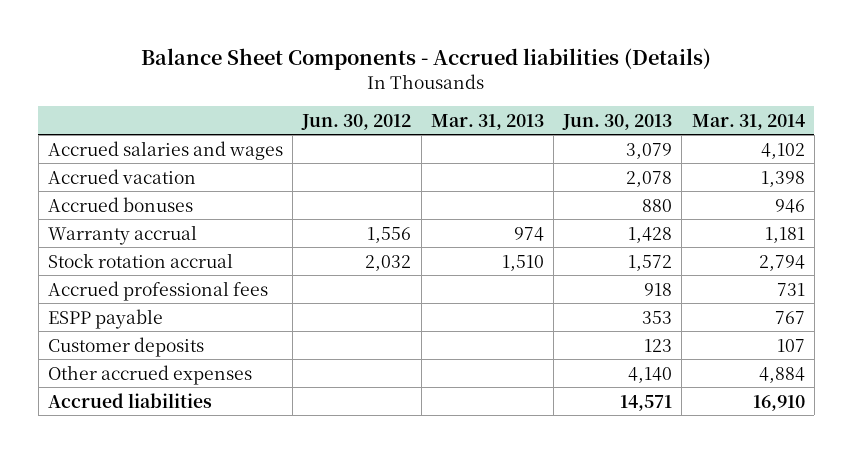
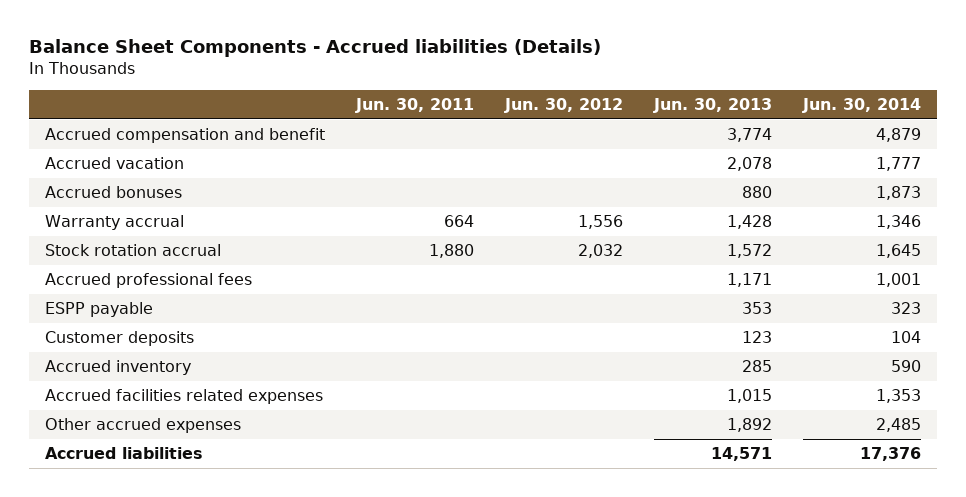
[430,113,544,130] Mar. 31, 2013 -> none
[691,113,805,130] Mar. 31, 2014 -> none
none -> [355,97,475,113] Jun. 30, 2011
none -> [802,97,922,113] Jun. 30, 2014
[47,140,283,160] Accrued salaries and wages -> [44,128,325,144] Accrued compensation and benefit
[626,142,673,159] 3,079 -> [727,128,773,143] 3,774
[644,282,673,296] 918 -> [727,273,773,288] 1,171
none -> [44,360,191,376] Accrued inventory
none -> [44,389,323,405] Accrued facilities related expenses
[628,366,673,383] 4,140 -> [727,418,773,433] 1,892

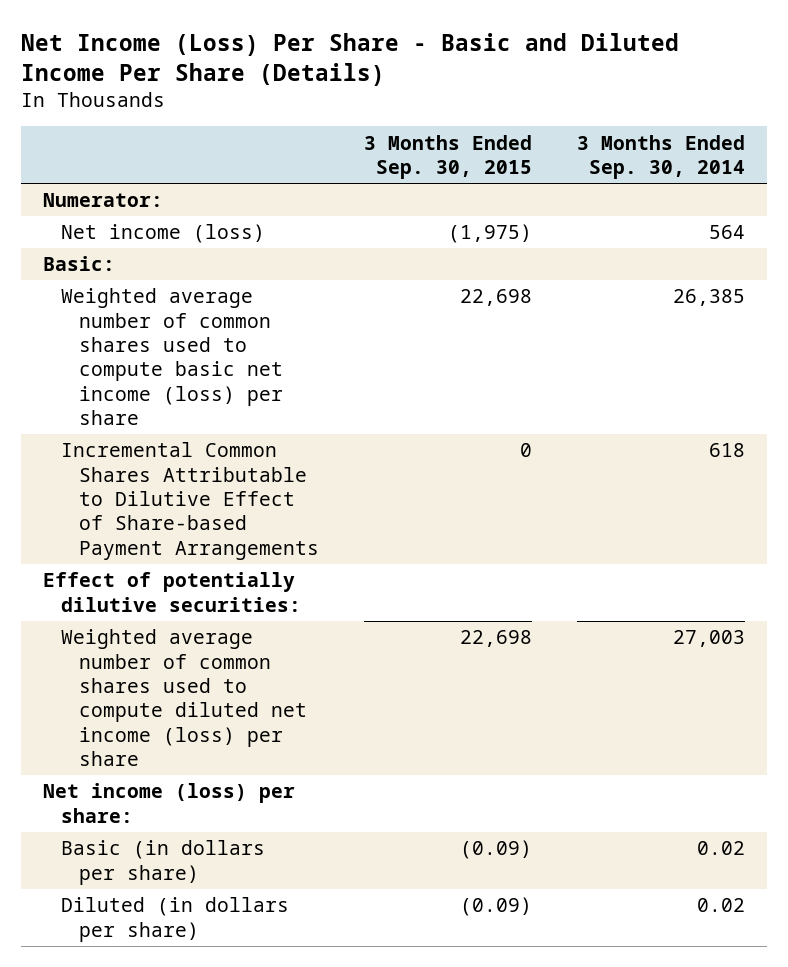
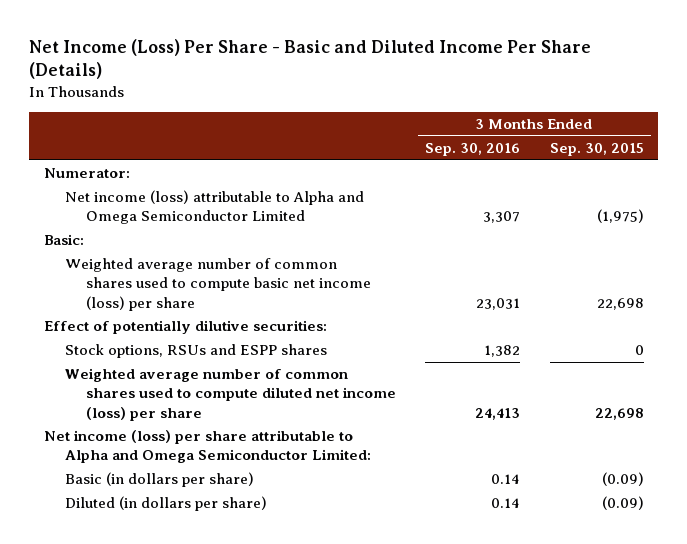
[576,134,745,179] 3 Months Ended Sep. 30, 2014 -> none
none -> [425,143,521,157] Sep. 30, 2016
[60,224,265,244] Net income (loss) -> [64,190,364,225] Net income (loss) attributable to Alpha and Omega Semiconductor Limited
[60,442,319,560] Incremental Common Shares Attributable to Dilutive Effect of Share-based Payment Arrangements -> none
none -> [64,344,327,359] Stock options, RSUs and ESPP shares
[43,783,296,823] Net income (loss) per share: -> [43,430,371,464] Net income (loss) per share attributable to Alpha and Omega Semiconductor Limited:

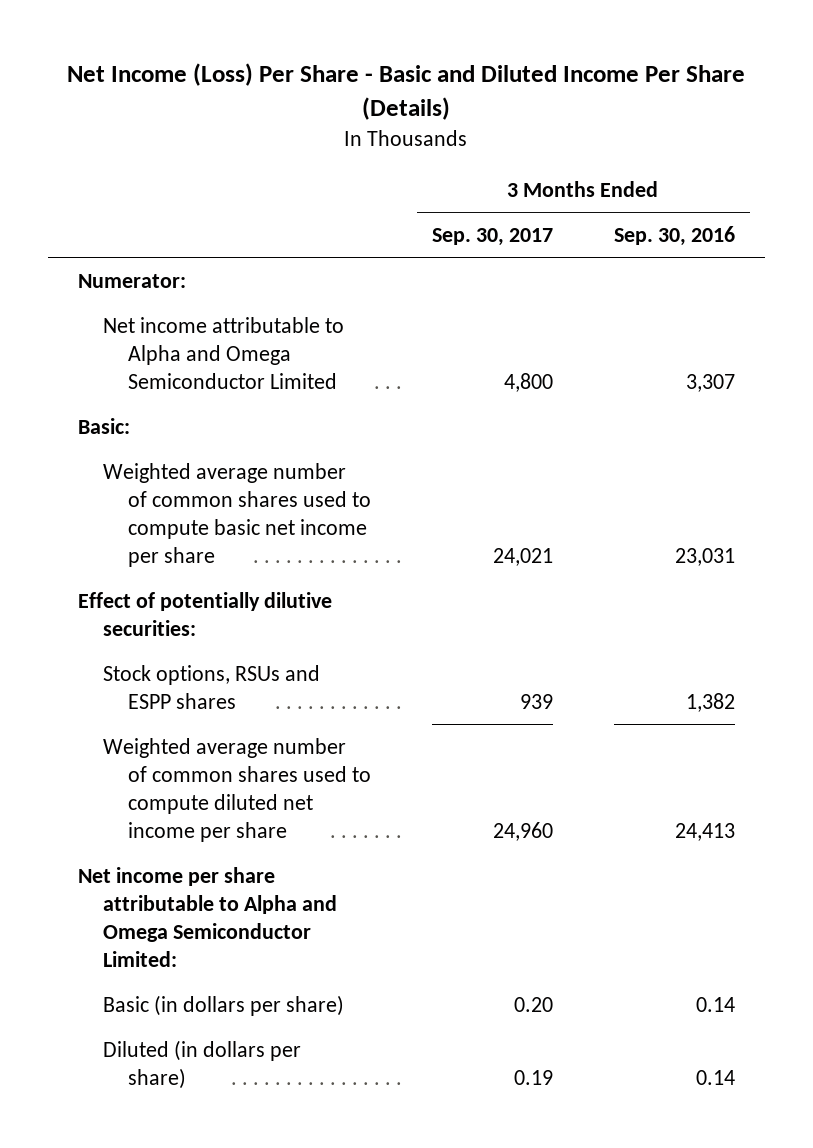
[549,143,644,157] Sep. 30, 2015 -> none
none -> [431,227,553,246] Sep. 30, 2017
[64,190,364,225] Net income (loss) attributable to Alpha and Omega Semiconductor Limited -> [103,316,345,389] Net income attributable to Alpha and Omega Semiconductor Limited
[64,258,371,311] Weighted average number of common shares used to compute basic net income (loss) per share -> [103,462,372,567] Weighted average number of common shares used to compute basic net income per share
[64,368,396,421] Weighted average number of common shares used to compute diluted net income (loss) per share -> [103,737,372,842] Weighted average number of common shares used to compute diluted net income per share
[43,430,371,464] Net income (loss) per share attributable to Alpha and Omega Semiconductor Limited: -> [78,866,338,967] Net income per share attributable to Alpha and Omega Semiconductor Limited:

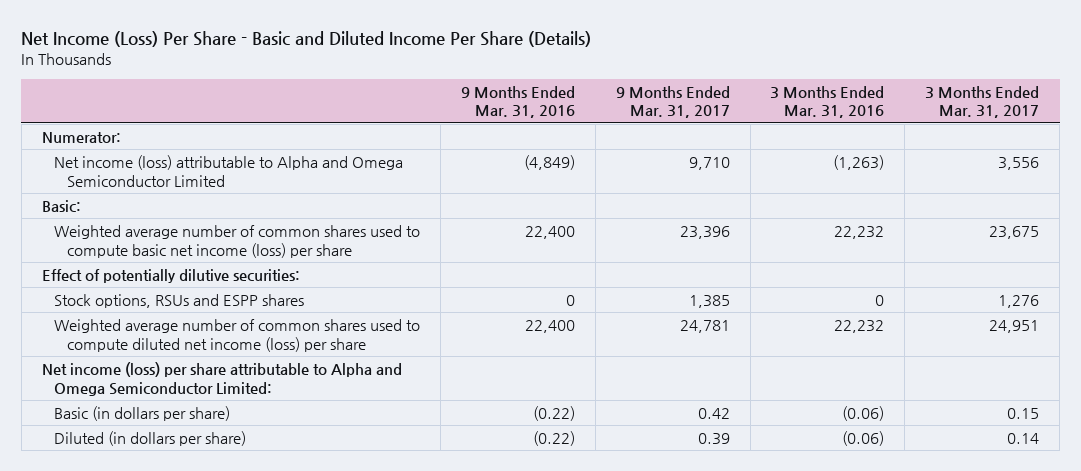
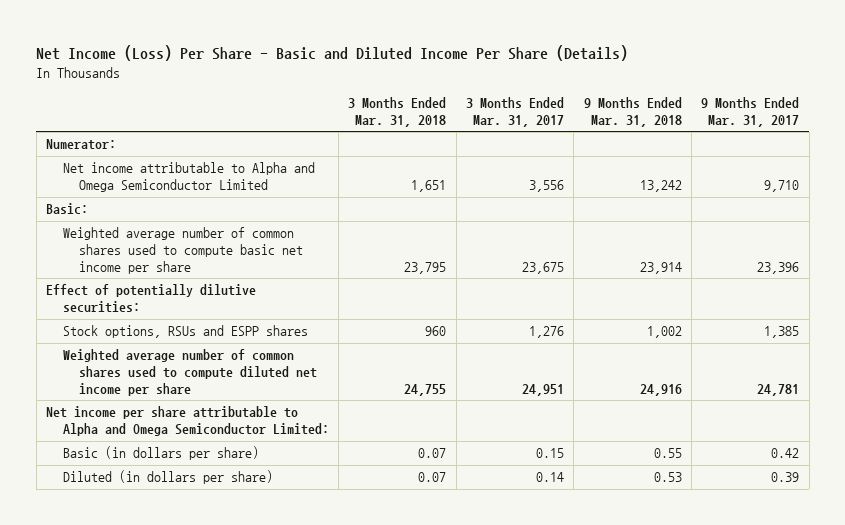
[460,85,575,119] 9 Months Ended Mar. 31, 2016 -> none
[770,85,885,119] 3 Months Ended Mar. 31, 2016 -> none
none -> [348,96,447,127] 3 Months Ended Mar. 31, 2018
none -> [583,96,682,127] 9 Months Ended Mar. 31, 2018
[54,154,404,187] Net income (loss) attributable to Alpha and Omega Semiconductor Limited -> [62,162,315,193] Net income attributable to Alpha and Omega Semiconductor Limited
[54,224,421,258] Weighted average number of common shares used to compute basic net income (loss) per share -> [62,227,304,274] Weighted average number of common shares used to compute basic net income per share
[54,318,421,352] Weighted average number of common shares used to compute diluted net income (loss) per share -> [62,349,318,396] Weighted average number of common shares used to compute diluted net income per share
[41,361,402,396] Net income (loss) per share attributable to Alpha and Omega Semiconductor Limited: -> [46,406,329,437] Net income per share attributable to Alpha and Omega Semiconductor Limited:

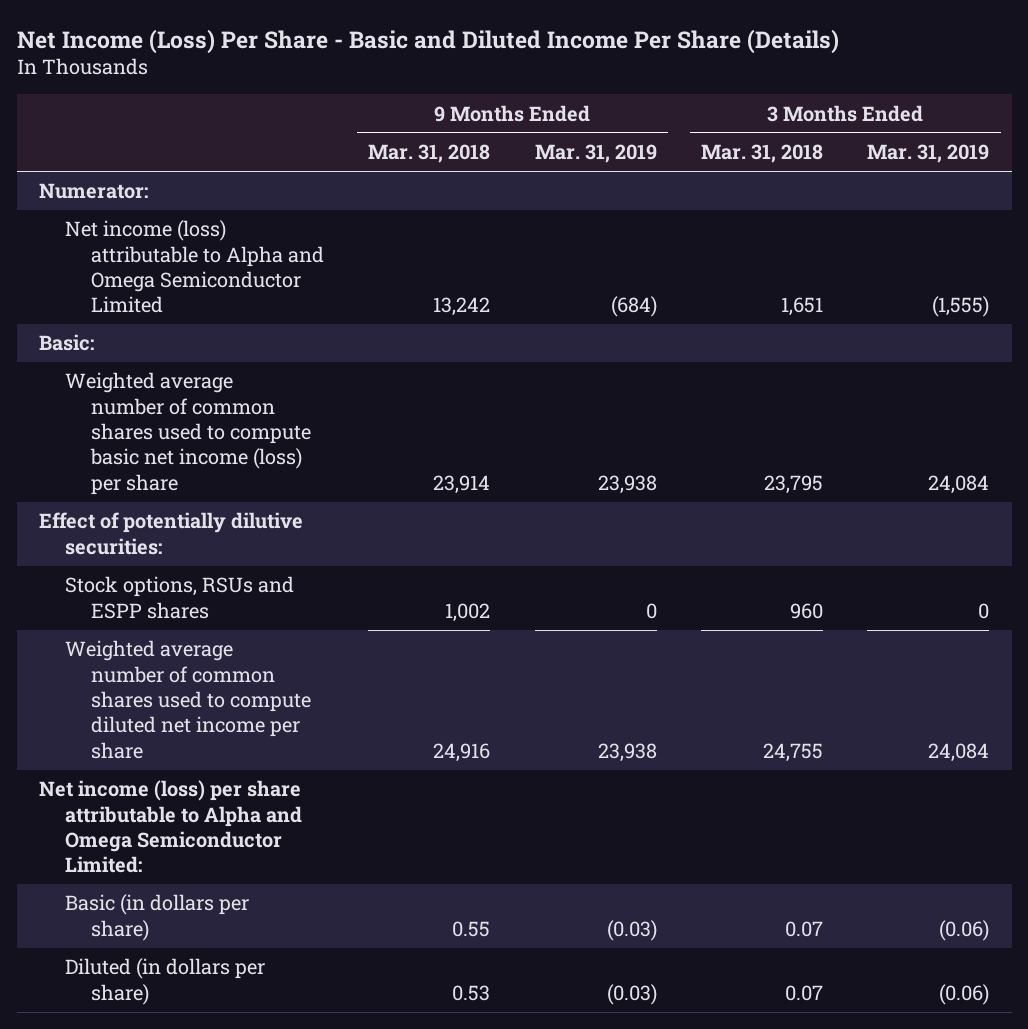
[465,96,564,127] 3 Months Ended Mar. 31, 2017 -> none
[701,96,800,127] 9 Months Ended Mar. 31, 2017 -> none
none -> [534,144,657,164] Mar. 31, 2019
none -> [867,144,990,164] Mar. 31, 2019
[62,162,315,193] Net income attributable to Alpha and Omega Semiconductor Limited -> [64,220,324,314] Net income (loss) attributable to Alpha and Omega Semiconductor Limited
[62,227,304,274] Weighted average number of common shares used to compute basic net income per share -> [64,372,311,495] Weighted average number of common shares used to compute basic net income (loss) per share
[46,406,329,437] Net income per share attributable to Alpha and Omega Semiconductor Limited: -> [38,780,302,874] Net income (loss) per share attributable to Alpha and Omega Semiconductor Limited:

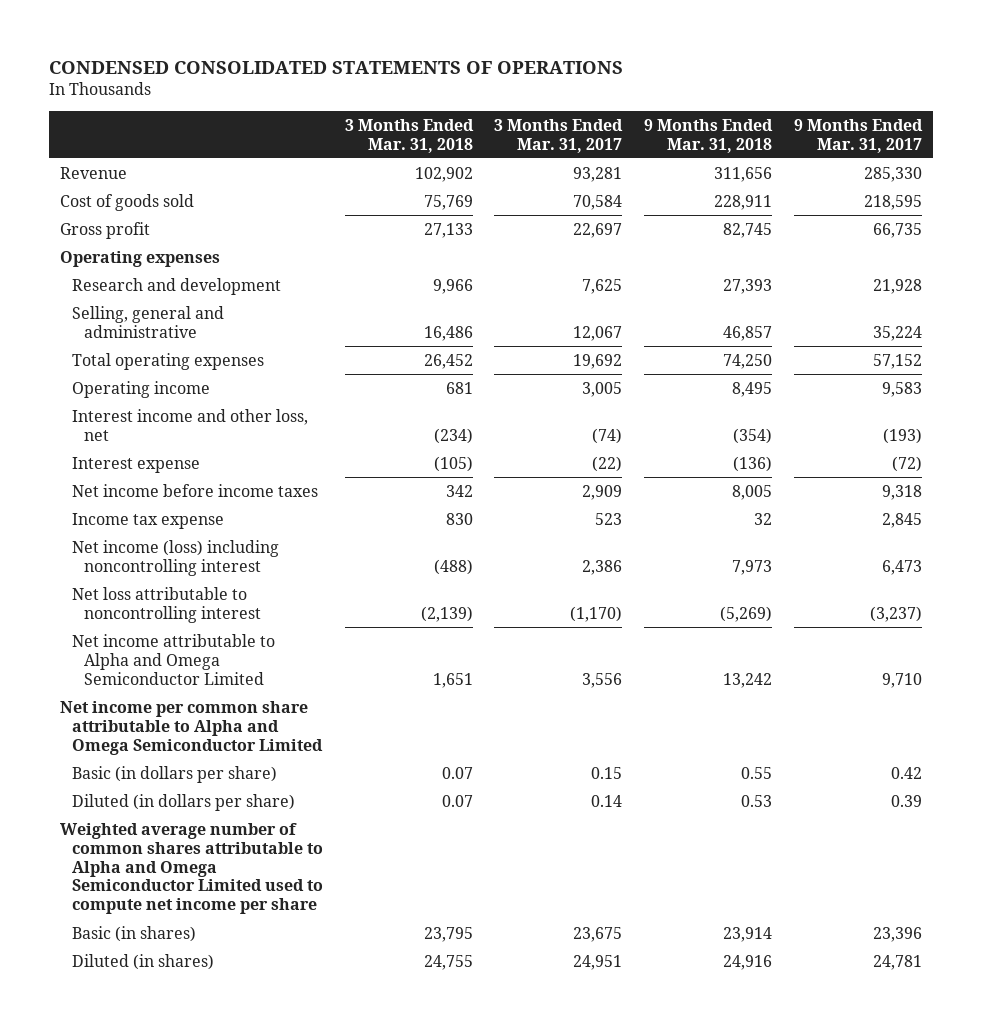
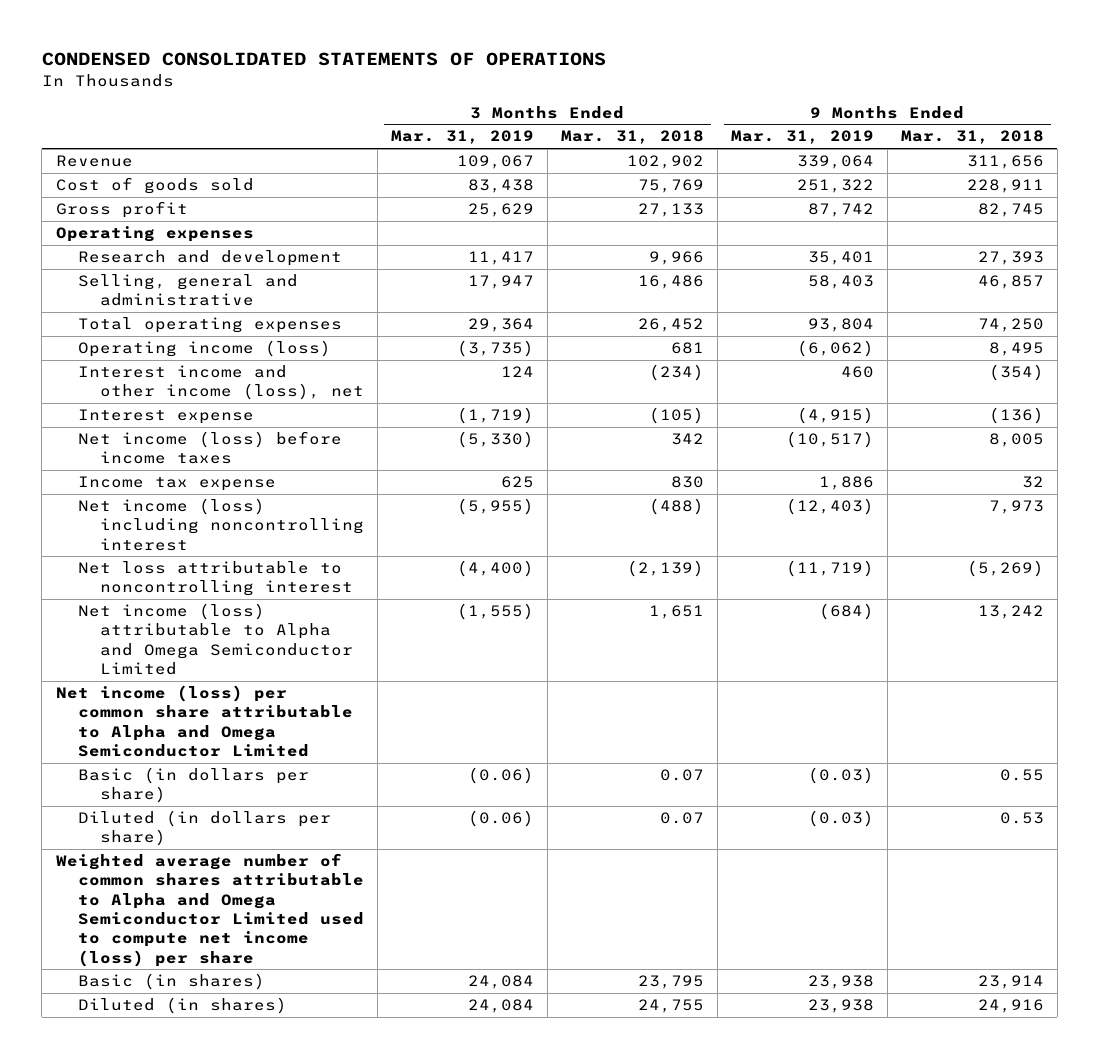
[494,118,624,153] 3 Months Ended Mar. 31, 2017 -> none
[793,118,923,153] 9 Months Ended Mar. 31, 2017 -> none
none -> [390,130,534,145] Mar. 31, 2019
none -> [730,130,874,145] Mar. 31, 2019
[71,380,210,398] Operating income -> [77,340,331,358] Operating income (loss)
[71,408,308,441] Interest income and other loss, net -> [77,365,364,401] Interest income and other income (loss), net
[71,483,318,497] Net income before income taxes -> [77,431,342,465] Net income (loss) before income taxes
[71,633,275,685] Net income attributable to Alpha and Omega Semiconductor Limited -> [77,603,353,675] Net income (loss) attributable to Alpha and Omega Semiconductor Limited
[59,700,323,755] Net income per common share attributable to Alpha and Omega Semiconductor Limited -> [55,685,353,757] Net income (loss) per common share attributable to Alpha and Omega Semiconductor Limited
[59,822,323,915] Weighted average number of common shares attributable to Alpha and Omega Semiconductor Limited used to compute net income per share -> [55,853,364,967] Weighted average number of common shares attributable to Alpha and Omega Semiconductor Limited used to compute net income (loss) per share

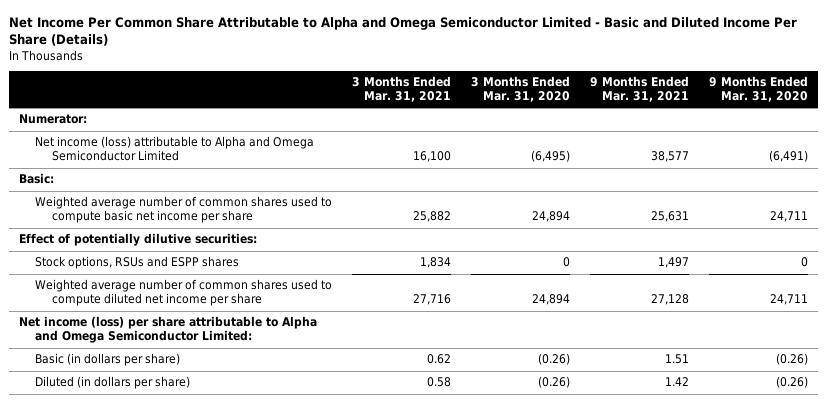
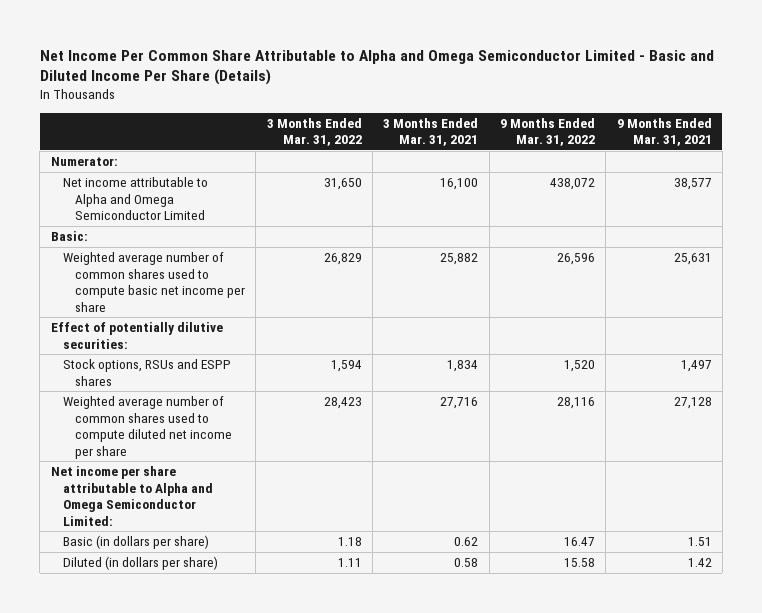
[471,76,571,103] 3 Months Ended Mar. 31, 2020 -> none
[709,76,809,103] 9 Months Ended Mar. 31, 2020 -> none
none -> [266,117,362,147] 3 Months Ended Mar. 31, 2022
none -> [499,117,595,147] 9 Months Ended Mar. 31, 2022
[35,136,315,162] Net income (loss) attributable to Alpha and Omega Semiconductor Limited -> [62,177,208,221] Net income attributable to Alpha and Omega Semiconductor Limited
[19,316,318,344] Net income (loss) per share attributable to Alpha and Omega Semiconductor Limited: -> [50,466,213,526] Net income per share attributable to Alpha and Omega Semiconductor Limited:

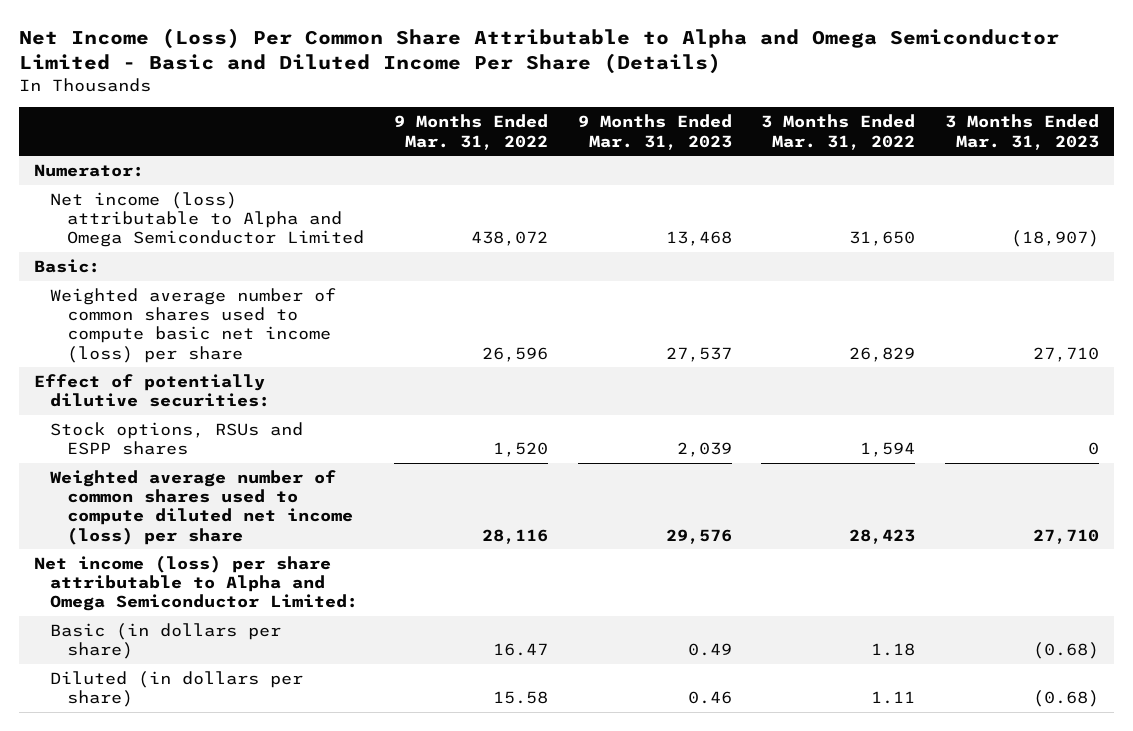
[39,49,714,86] Net Income Per Common Share Attributable to Alpha and Omega Semiconductor Limited - Basic and Diluted Income Per Share (Details) -> [18,27,1059,75] Net Income (Loss) Per Common Share Attributable to Alpha and Omega Semiconductor Limited - Basic and Diluted Income Per Share (Details)
[383,117,479,147] 3 Months Ended Mar. 31, 2021 -> none
[616,117,712,147] 9 Months Ended Mar. 31, 2021 -> none
none -> [577,114,732,150] 9 Months Ended Mar. 31, 2023
none -> [945,114,1100,150] 3 Months Ended Mar. 31, 2023
[62,177,208,221] Net income attributable to Alpha and Omega Semiconductor Limited -> [50,191,364,248] Net income (loss) attributable to Alpha and Omega Semiconductor Limited
[62,252,245,312] Weighted average number of common shares used to compute basic net income per share -> [50,287,337,363] Weighted average number of common shares used to compute basic net income (loss) per share
[62,396,232,459] Weighted average number of common shares used to compute diluted net income per share -> [50,469,353,545] Weighted average number of common shares used to compute diluted net income (loss) per share
[50,466,213,526] Net income per share attributable to Alpha and Omega Semiconductor Limited: -> [33,554,359,612] Net income (loss) per share attributable to Alpha and Omega Semiconductor Limited:

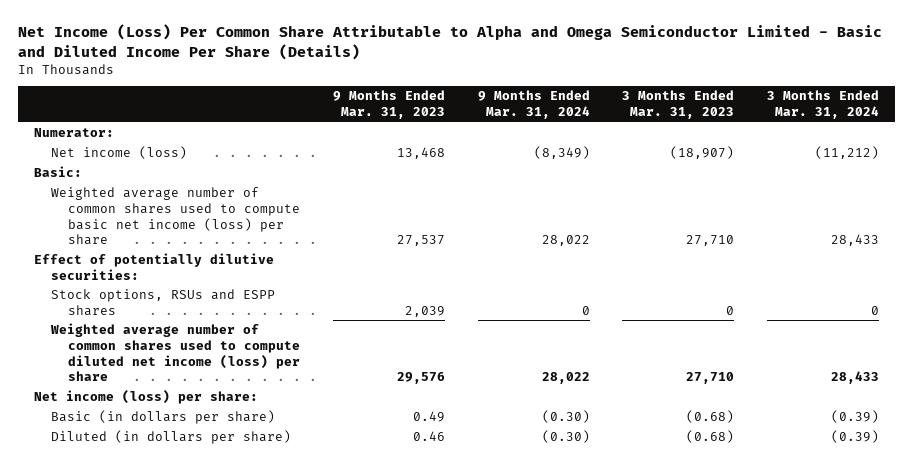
[393,114,548,150] 9 Months Ended Mar. 31, 2022 -> none
[761,114,916,150] 3 Months Ended Mar. 31, 2022 -> none
none -> [477,90,590,120] 9 Months Ended Mar. 31, 2024
none -> [766,90,879,120] 3 Months Ended Mar. 31, 2024
[50,191,364,248] Net income (loss) attributable to Alpha and Omega Semiconductor Limited -> [51,146,188,160] Net income (loss)
[33,554,359,612] Net income (loss) per share attributable to Alpha and Omega Semiconductor Limited: -> [33,390,258,405] Net income (loss) per share:

